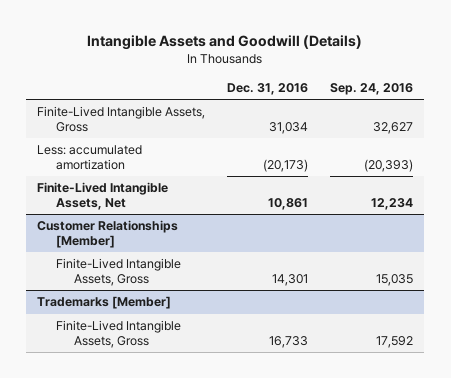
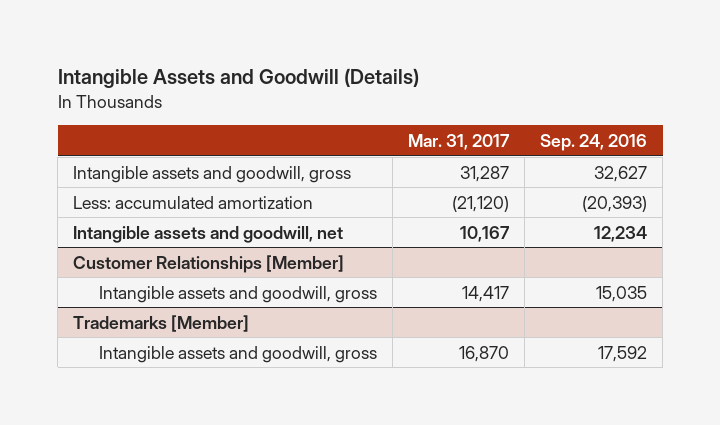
[227,82,309,95] Dec. 31, 2016 -> none
none -> [408,133,511,150] Mar. 31, 2017
[37,106,206,132] Finite-Lived Intangible Assets, Gross -> [72,165,351,183] Intangible assets and goodwill, gross
[37,182,169,210] Finite-Lived Intangible Assets, Net -> [72,225,343,243] Intangible assets and goodwill, net
[55,258,181,286] Finite-Lived Intangible Assets, Gross -> [99,285,378,303] Intangible assets and goodwill, gross
[55,320,181,348] Finite-Lived Intangible Assets, Gross -> [99,345,378,363] Intangible assets and goodwill, gross

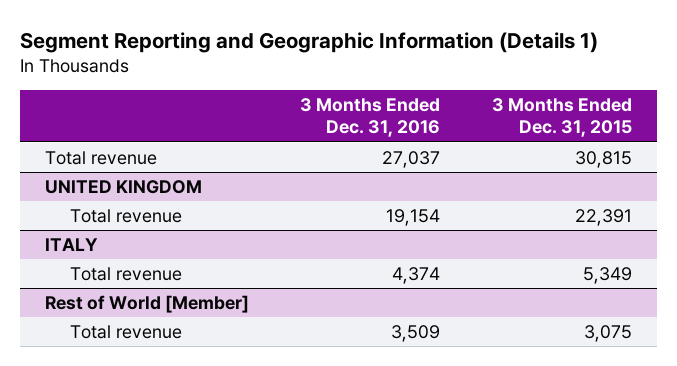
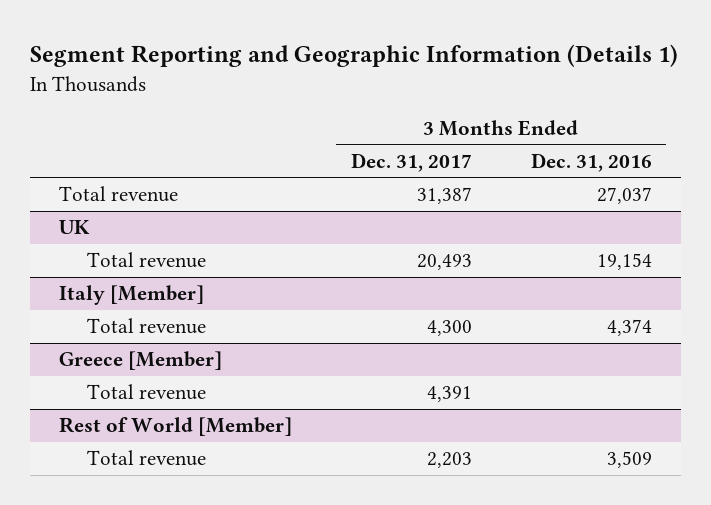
[491,98,632,138] 3 Months Ended Dec. 31, 2015 -> none
none -> [350,152,472,172] Dec. 31, 2017
[45,180,203,195] UNITED KINGDOM -> [59,220,91,235] UK
[45,238,99,252] ITALY -> [59,285,205,306] Italy [Member]
none -> [59,351,223,371] Greece [Member]
none -> [86,384,206,401] Total revenue

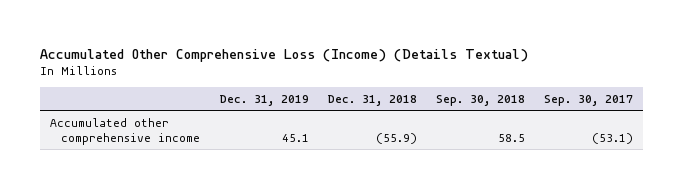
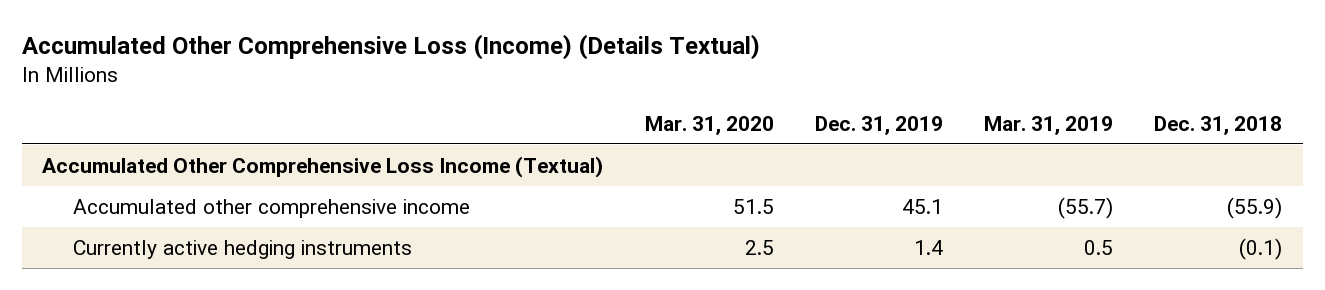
[436,95,526,107] Sep. 30, 2018 -> none
[544,95,634,107] Sep. 30, 2017 -> none
none -> [644,115,774,135] Mar. 31, 2020
none -> [984,115,1114,135] Mar. 31, 2019
none -> [42,155,604,178] Accumulated Other Comprehensive Loss Income (Textual)
none -> [72,239,412,259] Currently active hedging instruments

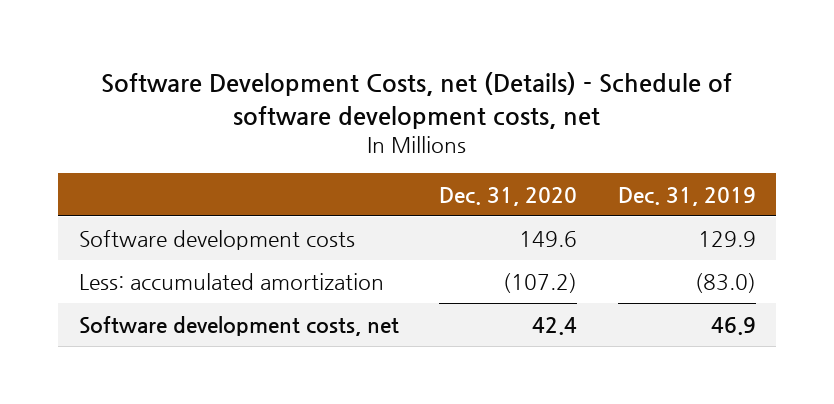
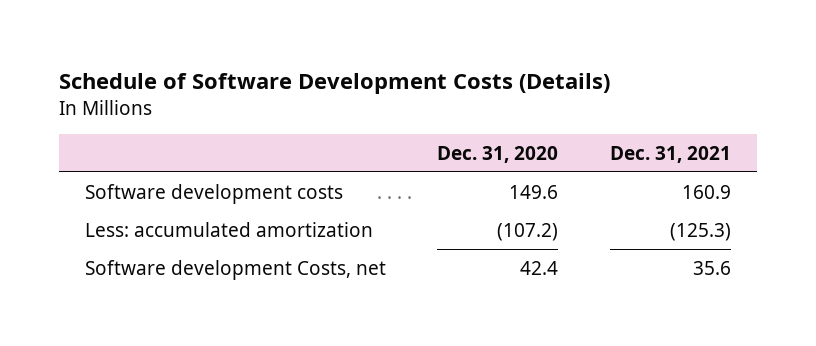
[101,71,733,129] Software Development Costs, net (Details) - Schedule of software development costs, net -> [59,72,611,94] Schedule of Software Development Costs (Details)
[617,186,756,206] Dec. 31, 2019 -> none
none -> [610,145,732,163] Dec. 31, 2021
[78,315,399,336] Software development costs, net -> [84,260,386,281] Software development Costs, net

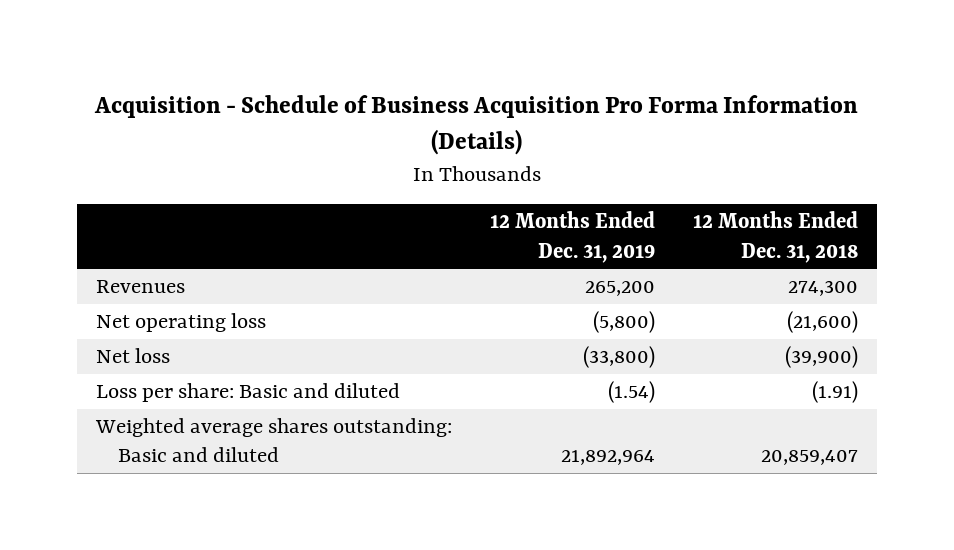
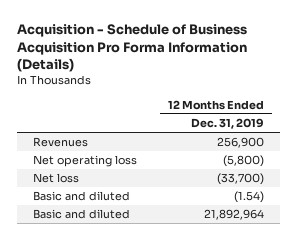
[693,211,859,263] 12 Months Ended Dec. 31, 2018 -> none
[585,281,656,297] 265,200 -> [217,137,265,149] 256,900
[583,346,656,369] (33,800) -> [217,173,265,186] (33,700)
[96,383,401,403] Loss per share: Basic and diluted -> [32,191,130,202] Basic and diluted
[95,418,453,463] Weighted average shares outstanding: Basic and diluted -> [32,209,130,220] Basic and diluted

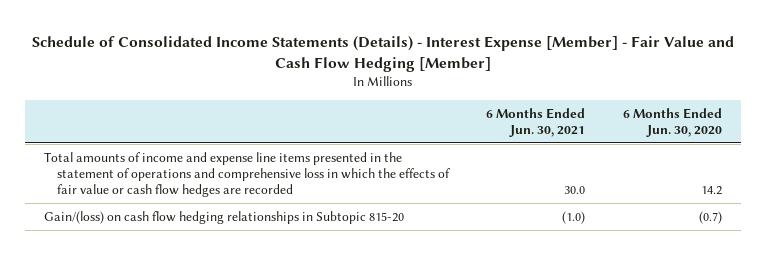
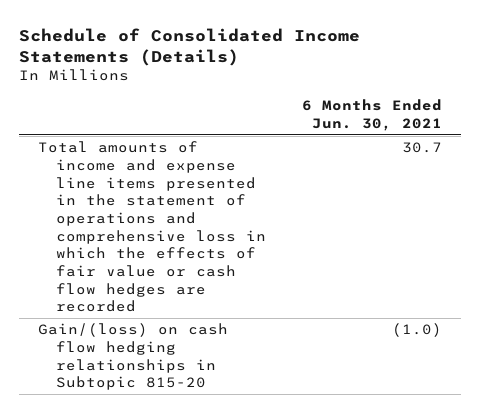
[32,35,735,72] Schedule of Consolidated Income Statements (Details) - Interest Expense [Member] - Fair Value and Cash Flow Hedging [Member] -> [19,27,361,66] Schedule of Consolidated Income Statements (Details)
[622,107,722,137] 6 Months Ended Jun. 30, 2020 -> none
[564,186,586,195] 30.0 -> [402,142,443,154] 30.7

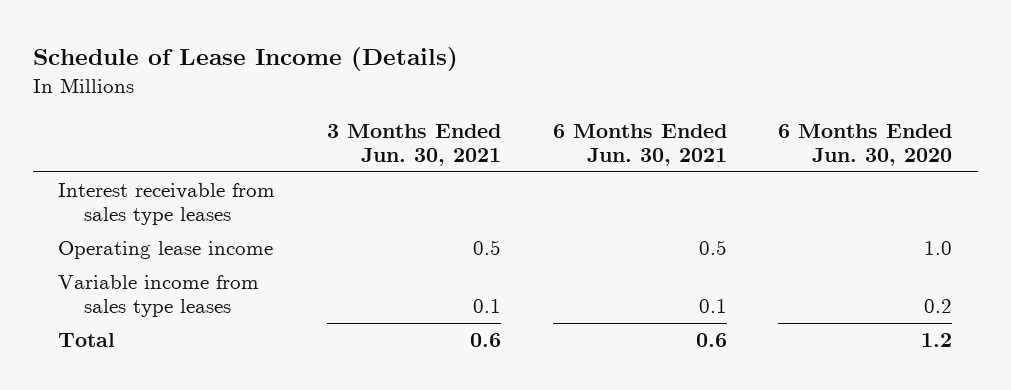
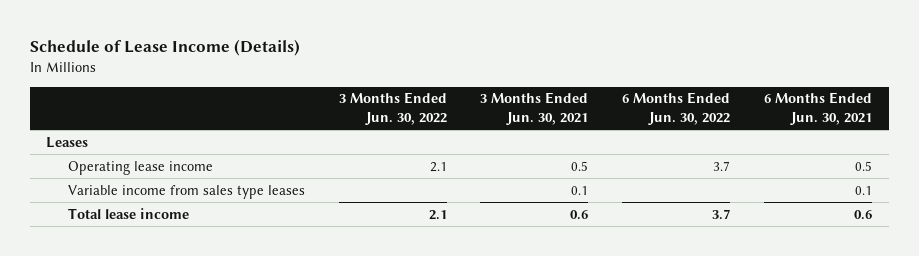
[778,123,953,166] 6 Months Ended Jun. 30, 2020 -> none
none -> [338,92,447,126] 3 Months Ended Jun. 30, 2022
none -> [622,92,731,126] 6 Months Ended Jun. 30, 2022
[58,183,276,226] Interest receivable from sales type leases -> none
none -> [46,136,89,148] Leases
[58,333,116,348] Total -> [67,207,189,219] Total lease income

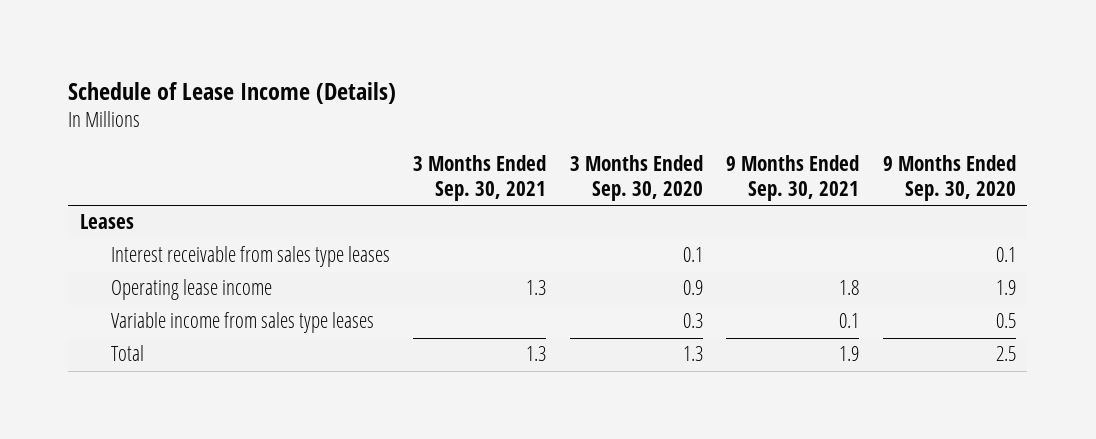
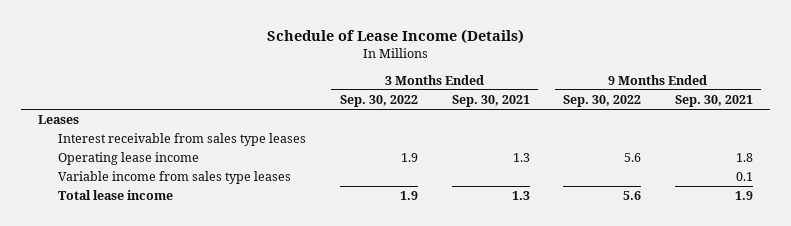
[569,155,703,202] 3 Months Ended Sep. 30, 2020 -> none
[882,155,1016,202] 9 Months Ended Sep. 30, 2020 -> none
none -> [339,94,418,107] Sep. 30, 2022
none -> [563,94,642,107] Sep. 30, 2022
[111,345,145,362] Total -> [58,190,174,201] Total lease income

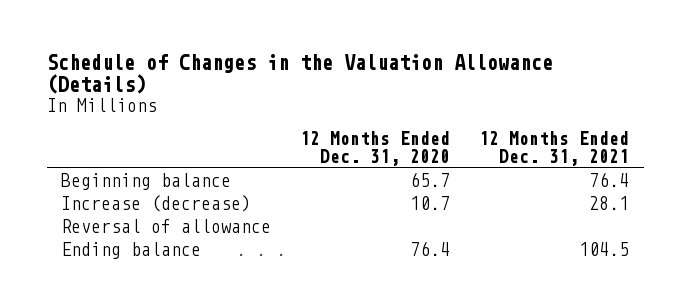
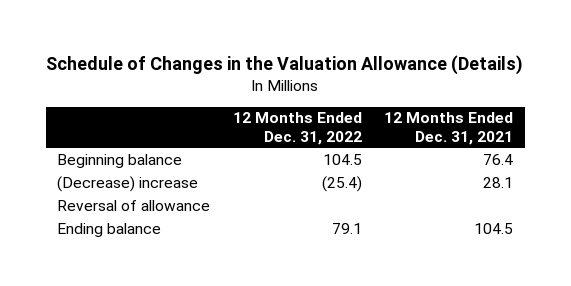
[300,131,451,166] 12 Months Ended Dec. 31, 2020 -> none
none -> [232,112,362,145] 12 Months Ended Dec. 31, 2022
[61,195,252,213] Increase (decrease) -> [57,175,199,192] (Decrease) increase

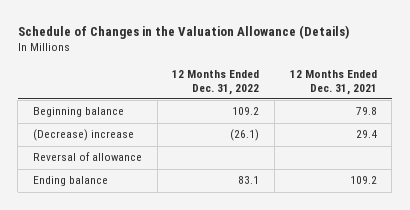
[322,153,362,165] 104.5 -> [232,107,260,116] 109.2
[483,153,514,165] 76.4 -> [355,107,377,116] 79.8
[321,175,362,192] (25.4) -> [230,129,260,142] (26.1)
[483,176,514,188] 28.1 -> [355,130,377,139] 29.4
[331,222,362,234] 79.1 -> [238,176,260,185] 83.1
[474,222,514,234] 104.5 -> [349,176,377,185] 109.2

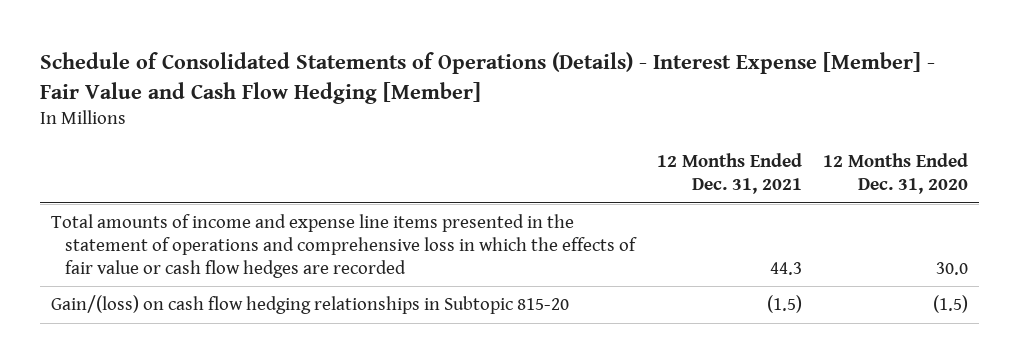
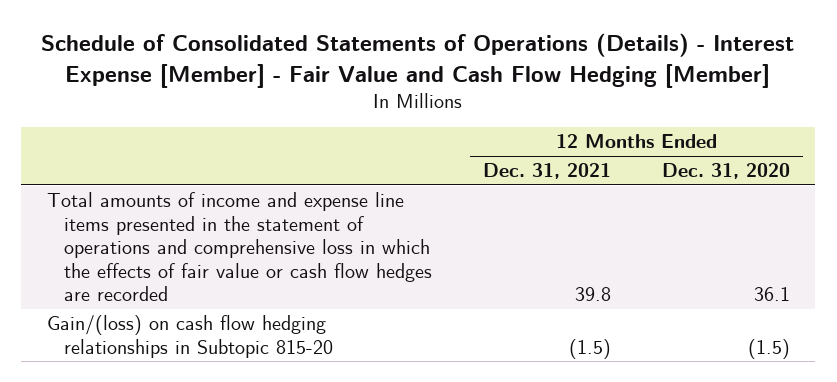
[769,261,802,275] 44.3 -> [575,287,612,302] 39.8
[936,261,969,275] 30.0 -> [754,287,791,302] 36.1

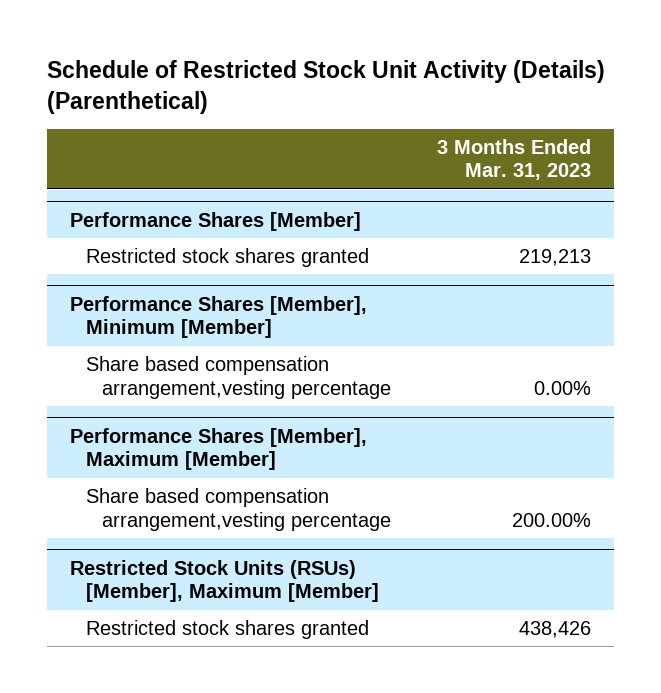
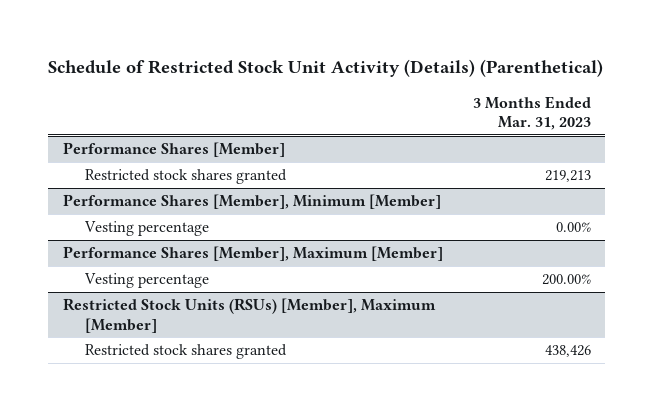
[85,355,391,399] Share based compensation arrangement,vesting percentage -> [83,221,209,237] Vesting percentage
[85,487,391,531] Share based compensation arrangement,vesting percentage -> [83,273,209,289] Vesting percentage

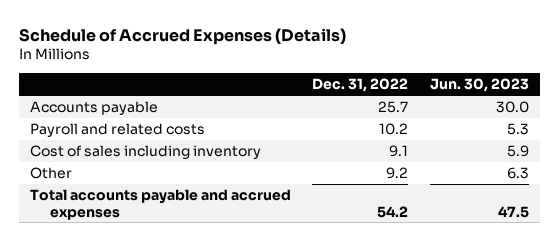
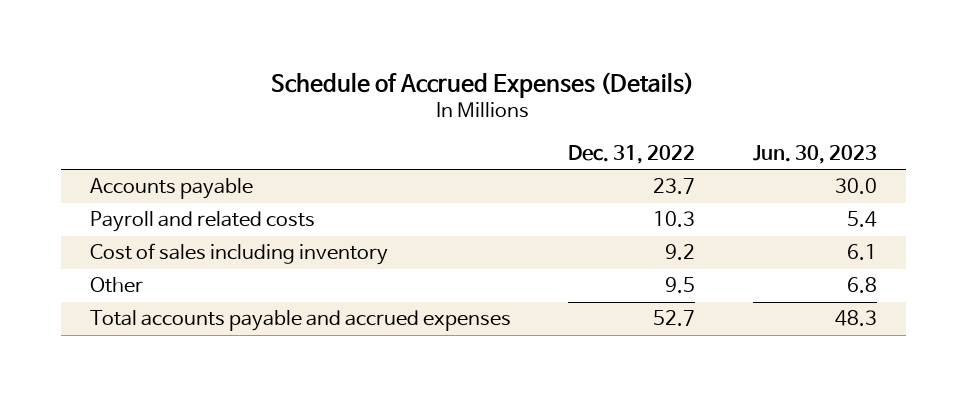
[378,100,409,113] 25.7 -> [653,178,696,195] 23.7
[379,122,409,135] 10.2 -> [653,211,696,228] 10.3
[506,122,529,135] 5.3 -> [846,211,877,228] 5.4
[389,144,409,157] 9.1 -> [665,244,696,261] 9.2
[506,144,529,157] 5.9 -> [846,244,877,261] 6.1
[386,166,409,179] 9.2 -> [665,277,696,294] 9.5
[506,166,529,179] 6.3 -> [846,277,877,294] 6.8
[377,205,409,218] 54.2 -> [653,310,696,327] 52.7
[497,205,529,218] 47.5 -> [834,310,877,327] 48.3

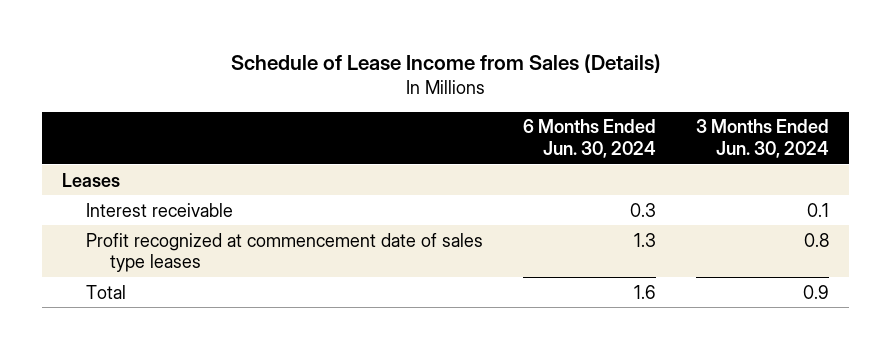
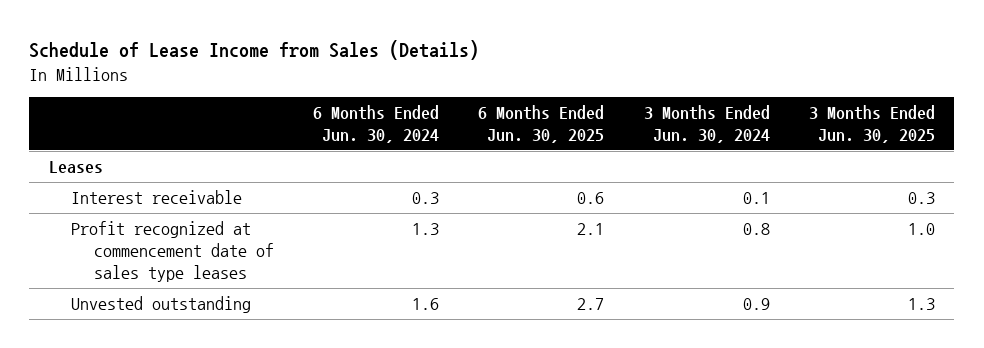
none -> [478,104,605,143] 6 Months Ended Jun. 30, 2025
none -> [808,104,935,143] 3 Months Ended Jun. 30, 2025
[86,284,127,299] Total -> [71,296,252,314] Unvested outstanding

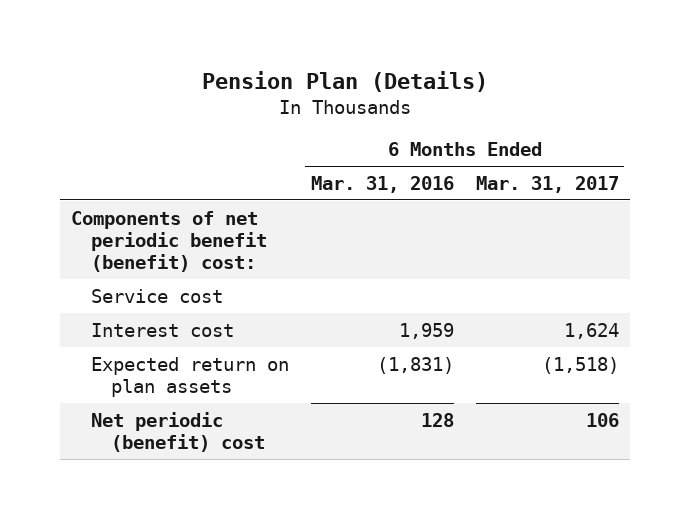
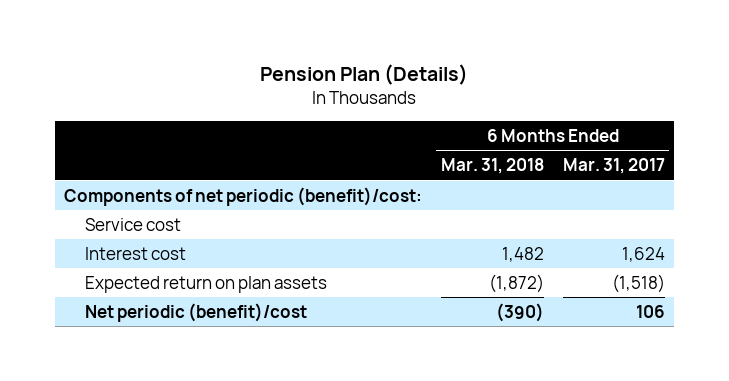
[310,175,454,193] Mar. 31, 2016 -> none
none -> [440,158,544,175] Mar. 31, 2018
[70,210,267,272] Components of net periodic benefit (benefit) cost: -> [64,186,423,206] Components of net periodic (benefit)/cost:
[90,411,265,452] Net periodic (benefit) cost -> [85,302,308,322] Net periodic (benefit)/cost

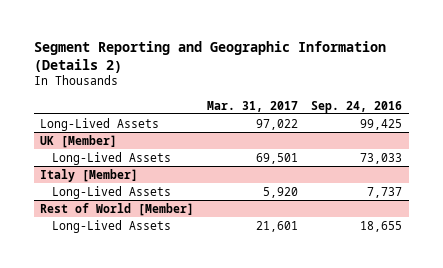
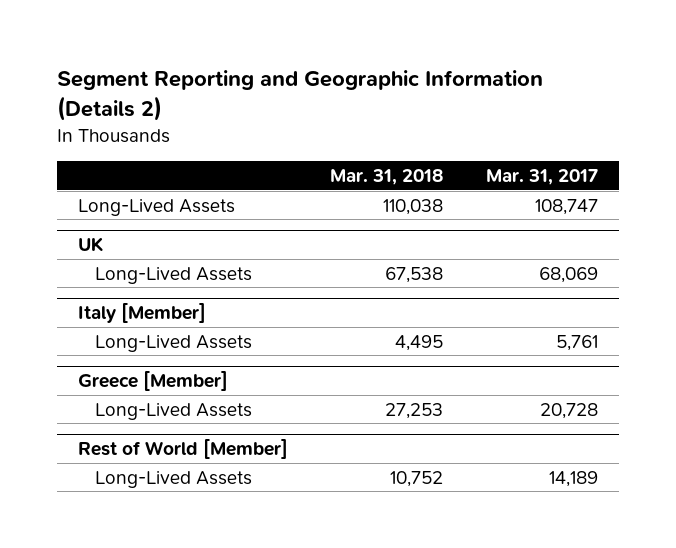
[311,100,403,113] Sep. 24, 2016 -> none
none -> [330,168,444,185] Mar. 31, 2018
[256,118,299,130] 97,022 -> [535,198,599,215] 108,747
[40,134,118,148] UK [Member] -> [77,237,103,253] UK
[256,152,299,164] 69,501 -> [539,266,599,283] 68,069
[263,186,299,198] 5,920 -> [556,334,599,351] 5,761
none -> [77,371,228,392] Greece [Member]
none -> [95,402,253,420] Long-Lived Assets
[256,220,299,232] 21,601 -> [549,470,599,487] 14,189

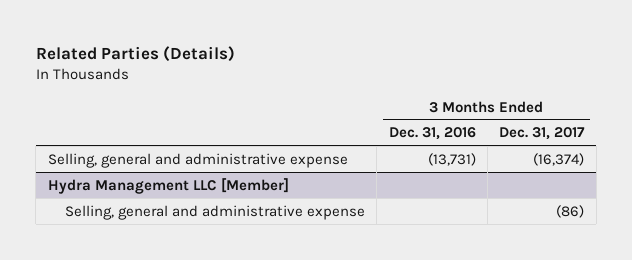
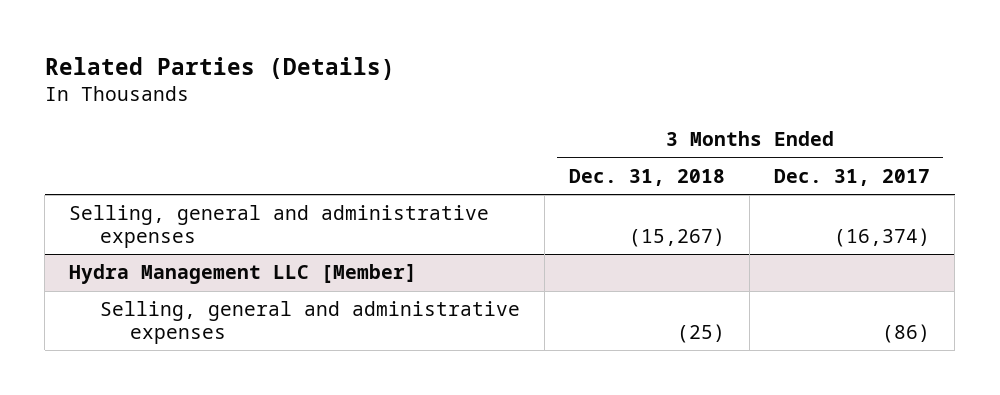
[388,127,476,141] Dec. 31, 2016 -> none
none -> [568,168,725,186] Dec. 31, 2018
[47,152,348,168] Selling, general and administrative expense -> [69,205,490,248] Selling, general and administrative expenses
[65,204,366,220] Selling, general and administrative expense -> [99,301,520,344] Selling, general and administrative expenses

